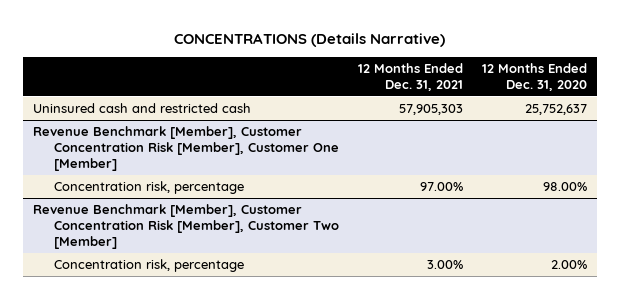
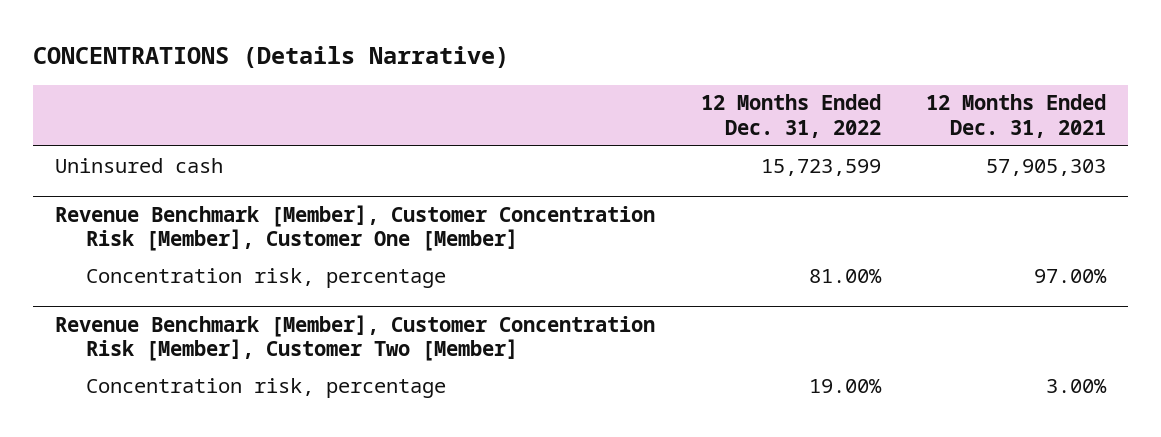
[481,63,587,91] 12 Months Ended Dec. 31, 2020 -> none
none -> [700,94,881,138] 12 Months Ended Dec. 31, 2022
[32,103,251,114] Uninsured cash and restricted cash -> [55,157,224,173] Uninsured cash

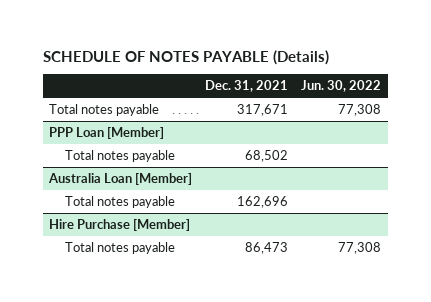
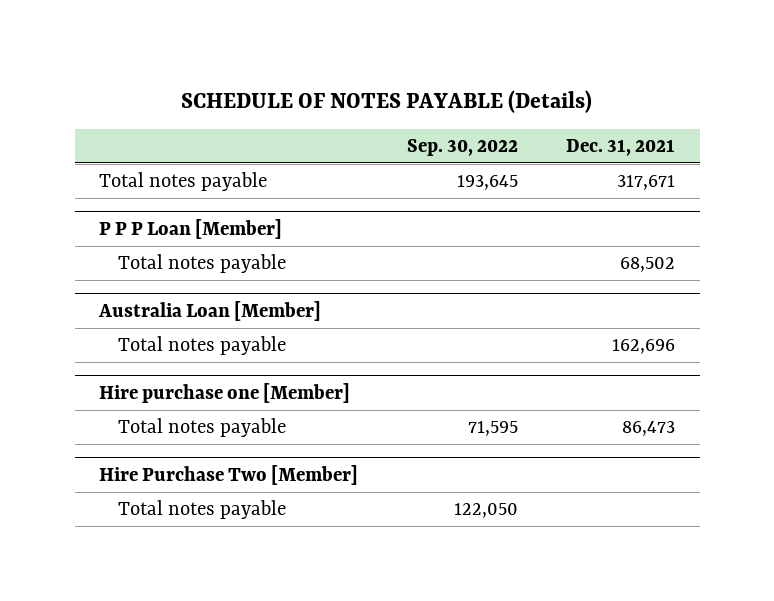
[301,80,382,93] Jun. 30, 2022 -> none
none -> [406,139,518,157] Sep. 30, 2022
[49,126,165,139] PPP Loan [Member] -> [98,218,282,239] P P P Loan [Member]
[49,218,191,231] Hire Purchase [Member] -> [98,382,350,403] Hire purchase one [Member]
none -> [98,464,358,485] Hire Purchase Two [Member]
none -> [118,499,287,519] Total notes payable

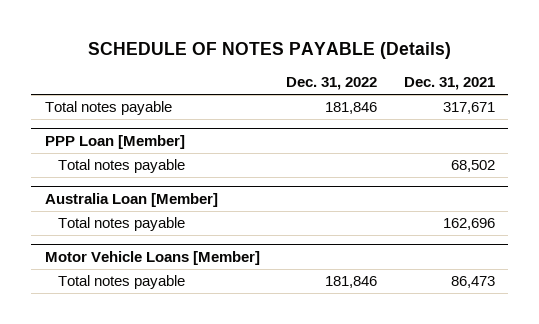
[406,139,518,157] Sep. 30, 2022 -> none
none -> [286,77,378,91] Dec. 31, 2022
[98,218,282,239] P P P Loan [Member] -> [44,134,185,149] PPP Loan [Member]
[98,382,350,403] Hire purchase one [Member] -> none
none -> [44,250,260,265] Motor Vehicle Loans [Member]
[98,464,358,485] Hire Purchase Two [Member] -> none
[118,499,287,519] Total notes payable -> none

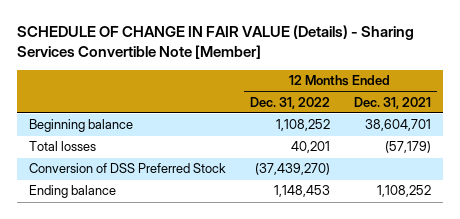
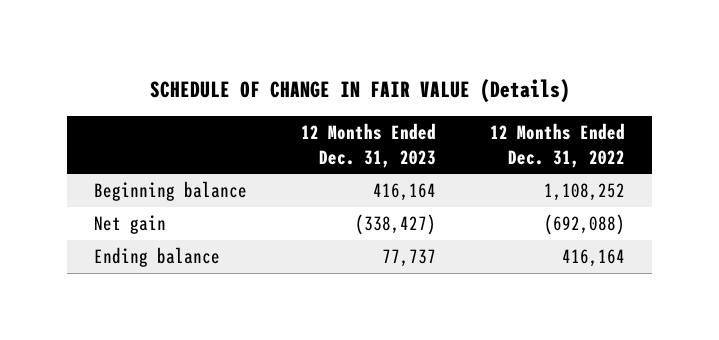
[16,24,414,59] SCHEDULE OF CHANGE IN FAIR VALUE (Details) - Sharing Services Convertible Note [Member] -> [149,78,570,103] SCHEDULE OF CHANGE IN FAIR VALUE (Details)
[353,96,431,109] Dec. 31, 2021 -> none
none -> [301,123,437,168] 12 Months Ended Dec. 31, 2023
[28,141,96,152] Total losses -> none
[28,163,226,174] Conversion of DSS Preferred Stock -> none
none -> [94,215,167,235] Net gain
[273,185,330,198] 1,148,453 -> [562,249,626,268] 416,164

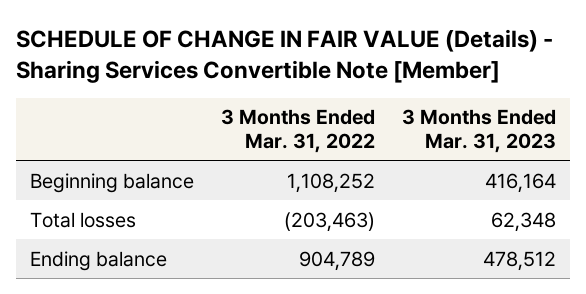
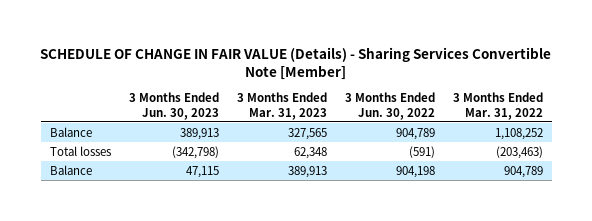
none -> [128,92,219,120] 3 Months Ended Jun. 30, 2023
none -> [344,92,435,120] 3 Months Ended Jun. 30, 2022
[29,172,194,193] Beginning balance -> [49,126,92,137] Balance
[485,172,557,193] 416,164 -> [287,127,327,140] 327,565
[29,250,167,271] Ending balance -> [49,164,92,175] Balance
[483,250,557,271] 478,512 -> [287,165,327,178] 389,913

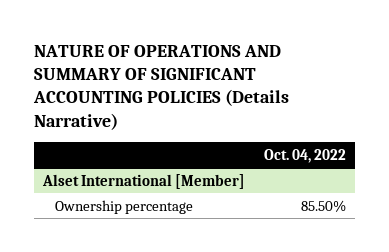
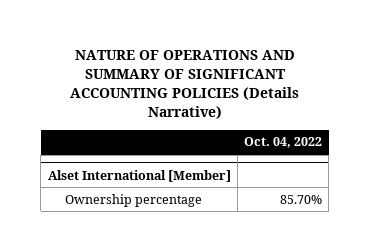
[301,199,347,212] 85.50% -> [279,194,322,204] 85.70%

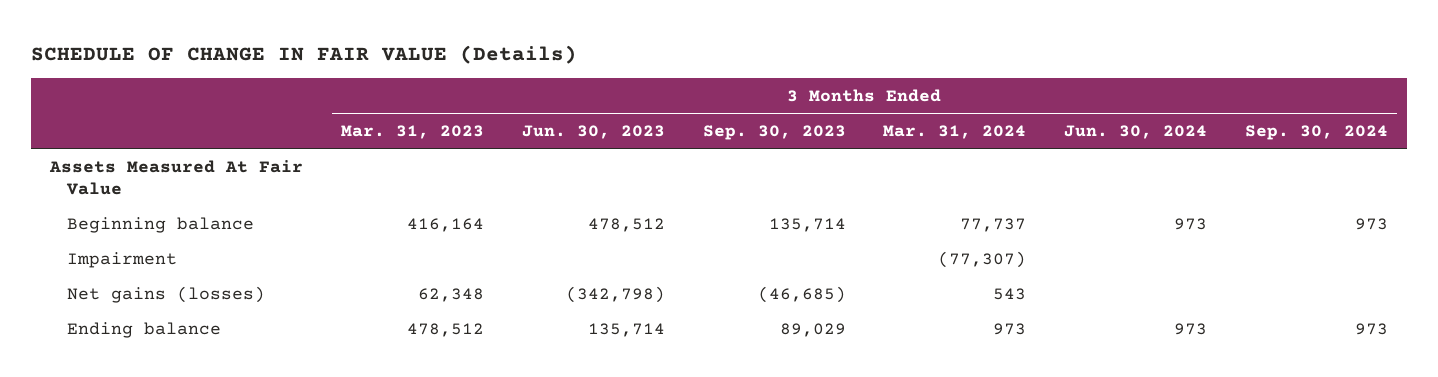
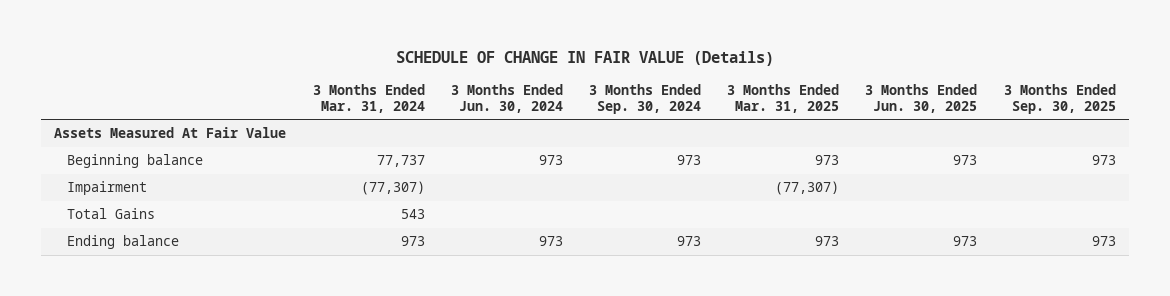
[341,124,485,139] Mar. 31, 2023 -> none
[521,124,665,139] Jun. 30, 2023 -> none
[702,124,846,140] Sep. 30, 2023 -> none
none -> [727,83,840,113] 3 Months Ended Mar. 31, 2025
none -> [865,83,978,113] 3 Months Ended Jun. 30, 2025
none -> [1003,83,1116,114] 3 Months Ended Sep. 30, 2025
[67,285,266,303] Net gains (losses) -> [67,208,156,220] Total Gains

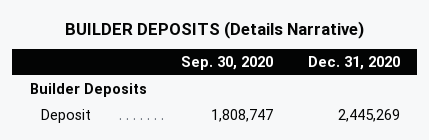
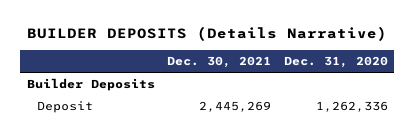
[181,56,274,71] Sep. 30, 2020 -> none
none -> [167,56,272,69] Dec. 30, 2021
[337,109,400,123] 2,445,269 -> [315,101,388,113] 1,262,336

